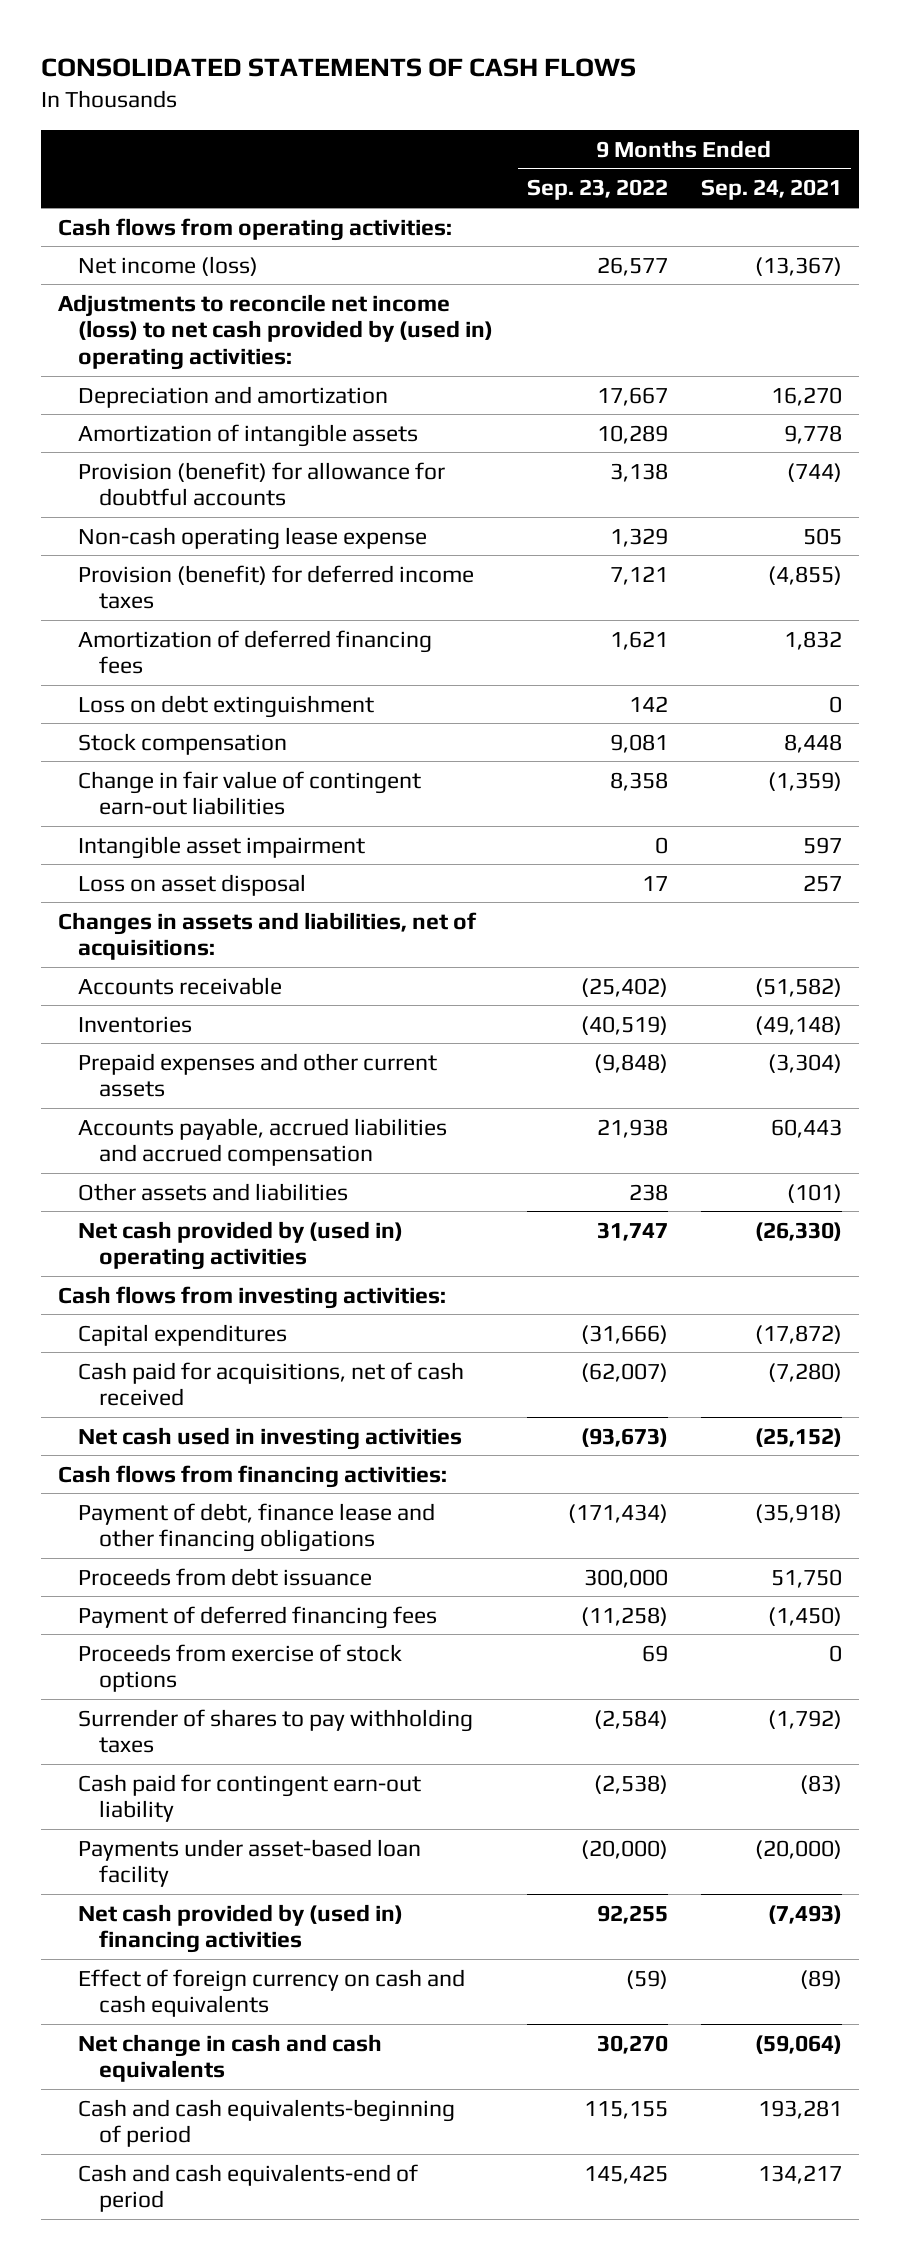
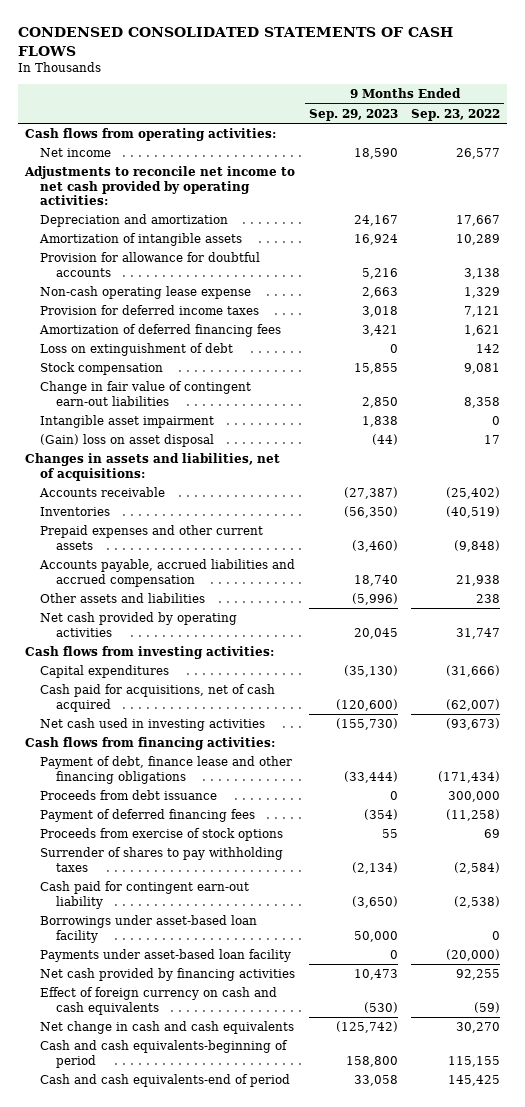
[40,58,636,78] CONSOLIDATED STATEMENTS OF CASH FLOWS -> [17,26,453,56] CONDENSED CONSOLIDATED STATEMENTS OF CASH FLOWS
[701,179,843,201] Sep. 24, 2021 -> none
none -> [308,108,398,121] Sep. 29, 2023
[78,255,259,276] Net income (loss) -> [40,148,112,158] Net income
[57,293,494,370] Adjustments to reconcile net income (loss) to net cash provided by (used in) operating activities: -> [23,166,295,205] Adjustments to reconcile net income to net cash provided by operating activities:
[78,461,446,507] Provision (benefit) for allowance for doubtful accounts -> [40,252,261,277] Provision for allowance for doubtful accounts
[78,564,475,610] Provision (benefit) for deferred income taxes -> [40,305,260,316] Provision for deferred income taxes
[78,694,375,718] Loss on debt extinguishment -> [40,343,234,357] Loss on extinguishment of debt
[78,873,307,896] Loss on asset disposal -> [40,434,215,448] (Gain) loss on asset disposal
[78,1220,404,1271] Net cash provided by (used in) operating activities -> [40,612,238,637] Net cash provided by operating activities
[78,1361,465,1407] Cash paid for acquisitions, net of cash received -> [40,684,276,712] Cash paid for acquisitions, net of cash acquired
none -> [40,915,258,943] Borrowings under asset-based loan facility
[78,1903,404,1954] Net cash provided by (used in) financing activities -> [40,968,296,982] Net cash provided by financing activities

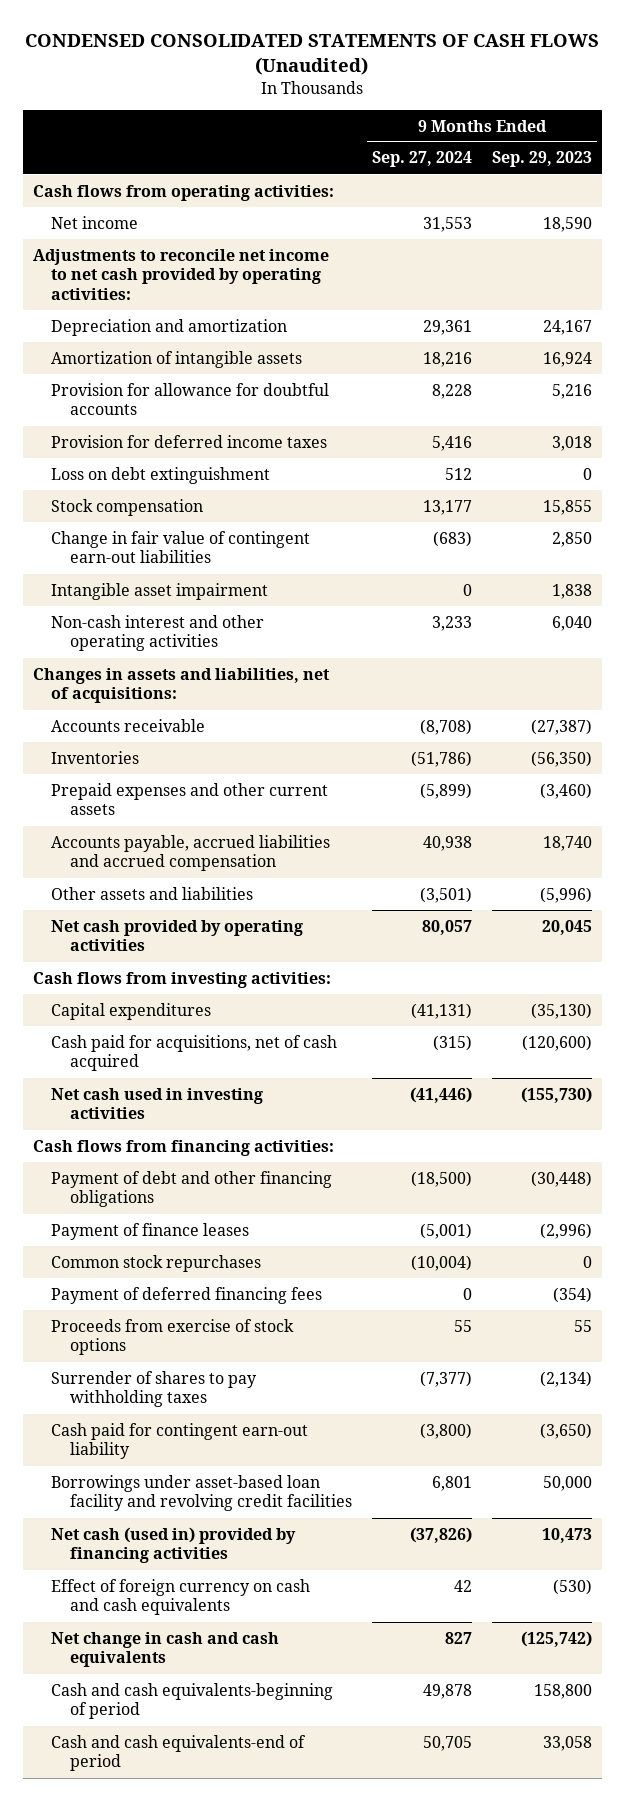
[17,26,453,56] CONDENSED CONSOLIDATED STATEMENTS OF CASH FLOWS -> [25,34,600,76] CONDENSED CONSOLIDATED STATEMENTS OF CASH FLOWS (Unaudited)
[411,108,501,121] Sep. 23, 2022 -> none
none -> [371,151,472,168] Sep. 27, 2024
[40,286,252,300] Non-cash operating lease expense -> none
[39,324,282,338] Amortization of deferred financing fees -> none
[40,343,234,357] Loss on extinguishment of debt -> [51,466,271,484] Loss on debt extinguishment
[40,434,215,448] (Gain) loss on asset disposal -> none
none -> [51,614,265,652] Non-cash interest and other operating activities
[40,790,218,801] Proceeds from debt issuance -> none
[40,756,293,784] Payment of debt, finance lease and other financing obligations -> [51,1170,333,1208] Payment of debt and other financing obligations
[343,770,398,783] (33,444) -> [530,1170,592,1187] (30,448)
none -> [51,1222,250,1240] Payment of finance leases
none -> [51,1254,262,1272] Common stock repurchases
[40,949,292,963] Payments under asset-based loan facility -> none
[40,915,258,943] Borrowings under asset-based loan facility -> [51,1474,352,1512] Borrowings under asset-based loan facility and revolving credit facilities
[40,968,296,982] Net cash provided by financing activities -> [51,1526,297,1564] Net cash (used in) provided by financing activities

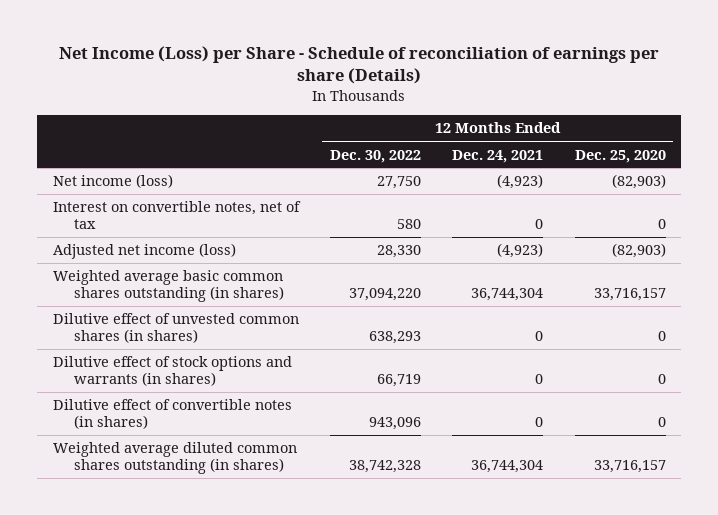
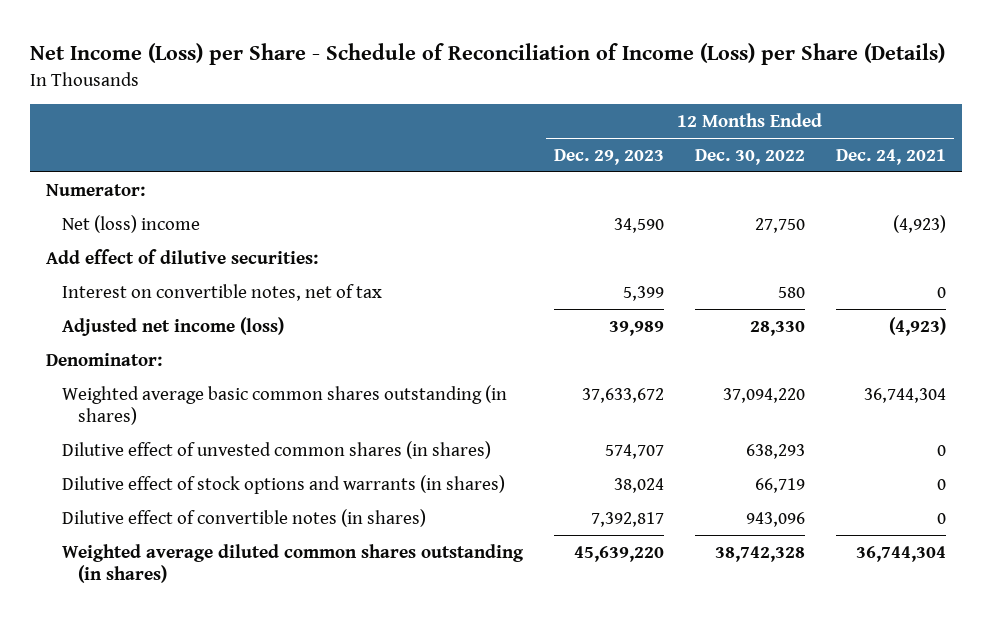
[59,46,660,85] Net Income (Loss) per Share - Schedule of reconciliation of earnings per share (Details) -> [30,42,946,65] Net Income (Loss) per Share - Schedule of Reconciliation of Income (Loss) per Share (Details)
[574,149,666,163] Dec. 25, 2020 -> none
none -> [553,148,664,165] Dec. 29, 2023
none -> [45,183,145,196] Numerator:
[52,174,173,189] Net income (loss) -> [61,214,200,233] Net (loss) income
none -> [45,248,318,264] Add effect of dilutive securities:
none -> [45,352,162,366] Denominator:

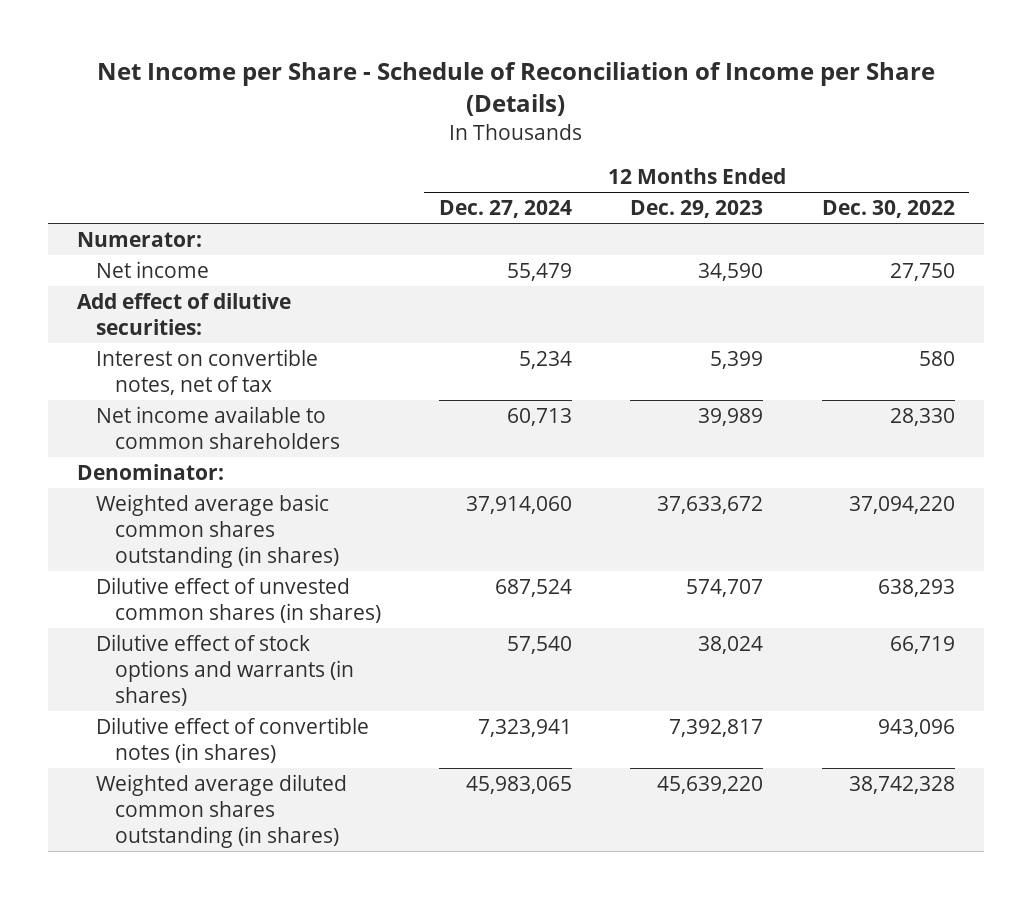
[30,42,946,65] Net Income (Loss) per Share - Schedule of Reconciliation of Income (Loss) per Share (Details) -> [97,62,936,117] Net Income per Share - Schedule of Reconciliation of Income per Share (Details)
[836,148,947,165] Dec. 24, 2021 -> none
none -> [439,199,573,218] Dec. 27, 2024
[61,214,200,233] Net (loss) income -> [95,260,209,278] Net income
[61,316,284,336] Adjusted net income (loss) -> [95,405,340,449] Net income available to common shareholders

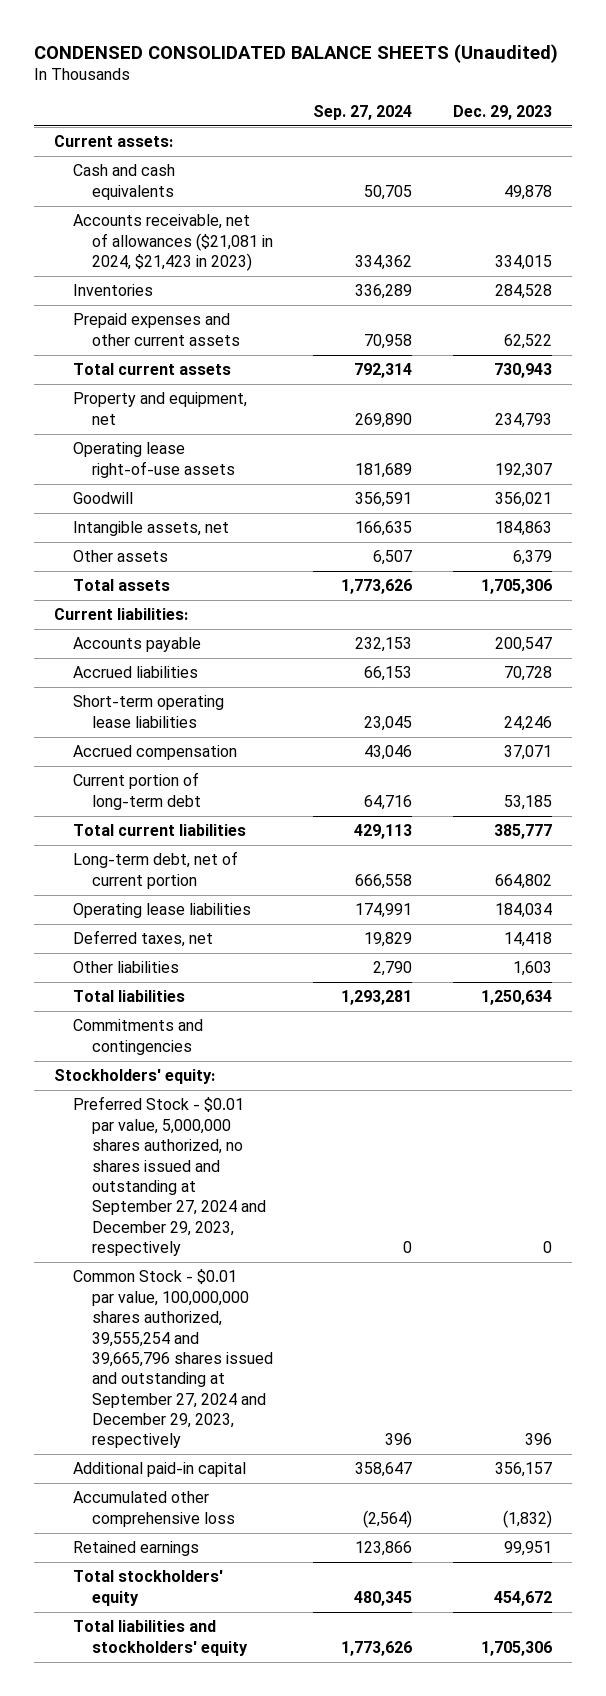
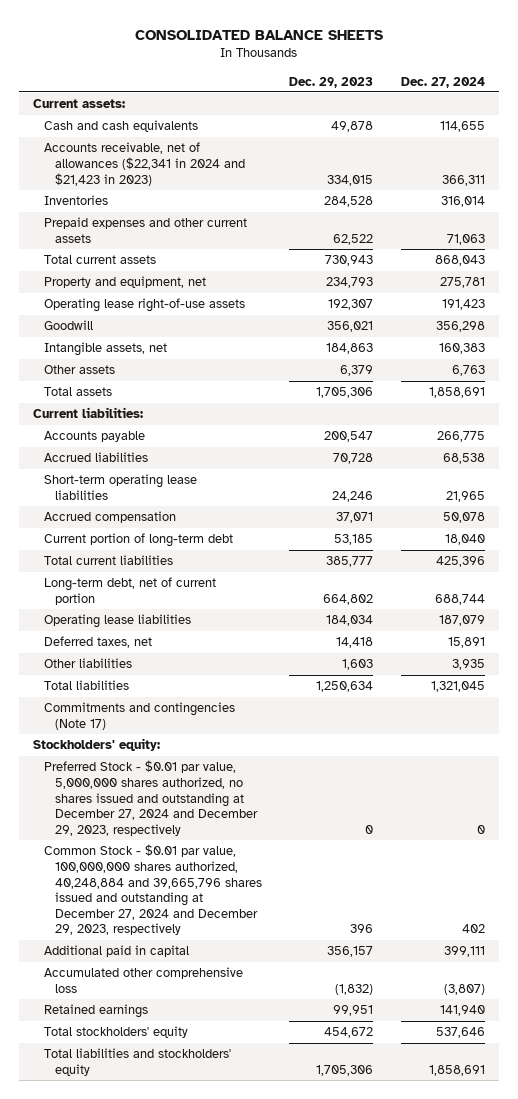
[33,43,558,63] CONDENSED CONSOLIDATED BALANCE SHEETS (Unaudited) -> [134,29,383,40] CONSOLIDATED BALANCE SHEETS
[313,104,413,120] Sep. 27, 2024 -> none
none -> [400,76,485,88] Dec. 27, 2024
[72,214,273,272] Accounts receivable, net of allowances ($21,081 in 2024, $21,423 in 2023) -> [43,142,245,186] Accounts receivable, net of allowances ($22,341 in 2024 and $21,423 in 2023)
[72,1019,203,1055] Commitments and contingencies -> [43,702,235,730] Commitments and contingencies (Note 17)
[72,1096,266,1256] Preferred Stock - $0.01 par value, 5,000,000 shares authorized, no shares issued and outstanding at September 27, 2024 and December 29, 2023, respectively -> [43,760,258,836] Preferred Stock - $0.01 par value, 5,000,000 shares authorized, no shares issued and outstanding at December 27, 2024 and December 29, 2023, respectively
[72,1269,273,1449] Common Stock - $0.01 par value, 100,000,000 shares authorized, 39,555,254 and 39,665,796 shares issued and outstanding at September 27, 2024 and December 29, 2023, respectively -> [43,844,262,936] Common Stock - $0.01 par value, 100,000,000 shares authorized, 40,248,884 and 39,665,796 shares issued and outstanding at December 27, 2024 and December 29, 2023, respectively
[72,1462,246,1478] Additional paid-in capital -> [43,945,189,958] Additional paid in capital

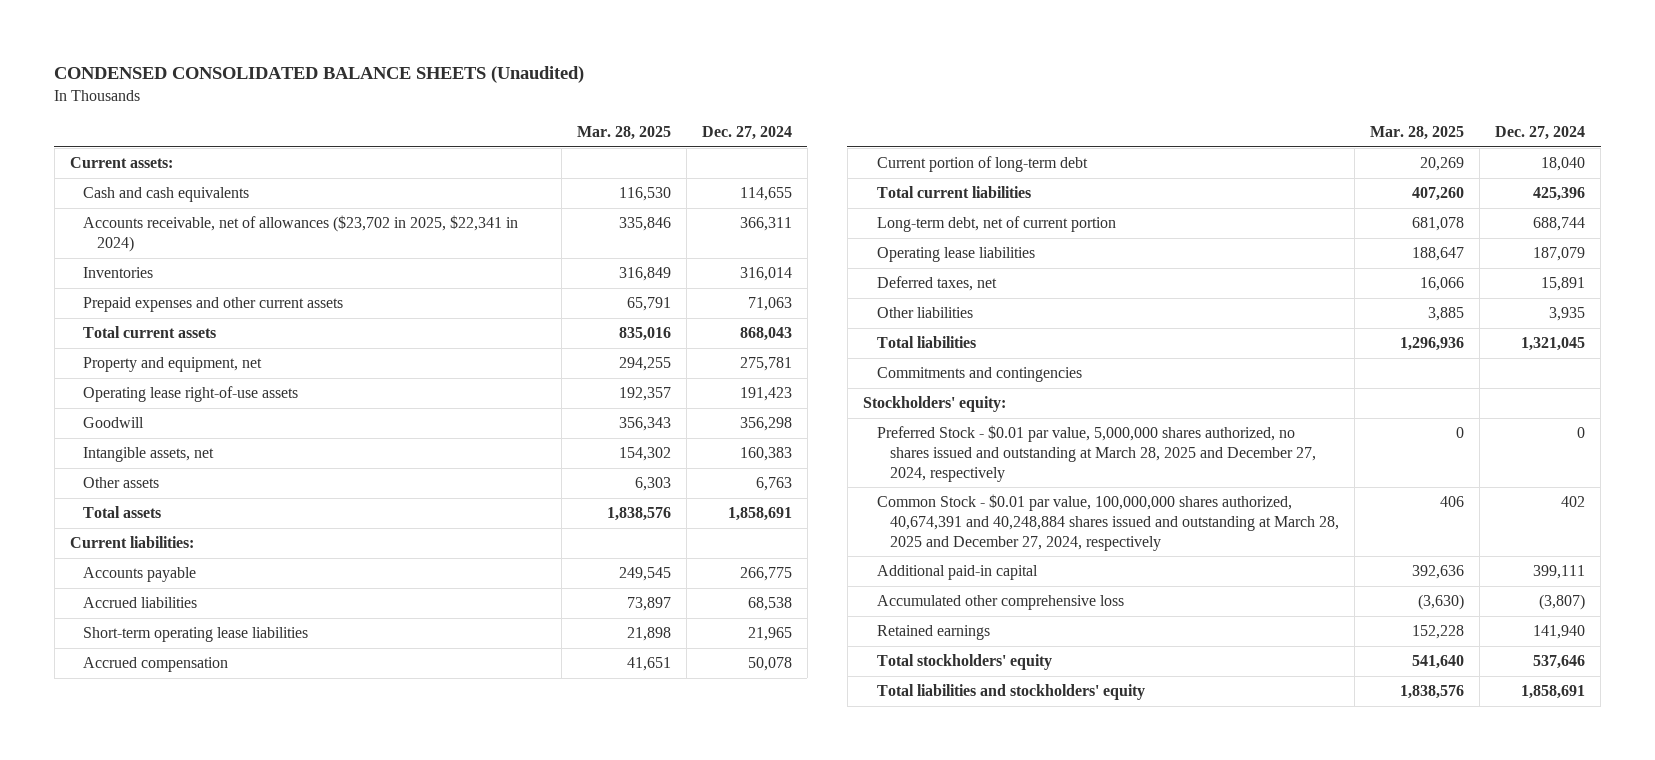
[134,29,383,40] CONSOLIDATED BALANCE SHEETS -> [54,65,585,83] CONDENSED CONSOLIDATED BALANCE SHEETS (Unaudited)
[289,76,374,88] Dec. 29, 2023 -> none
none -> [576,125,671,140] Mar. 28, 2025
[43,142,245,186] Accounts receivable, net of allowances ($22,341 in 2024 and $21,423 in 2023) -> [83,215,519,252] Accounts receivable, net of allowances ($23,702 in 2025, $22,341 in 2024)
[43,702,235,730] Commitments and contingencies (Note 17) -> [876,367,1082,383] Commitments and contingencies
[43,760,258,836] Preferred Stock - $0.01 par value, 5,000,000 shares authorized, no shares issued and outstanding at December 27, 2024 and December 29, 2023, respectively -> [876,425,1317,482] Preferred Stock - $0.01 par value, 5,000,000 shares authorized, no shares issued and outstanding at March 28, 2025 and December 27, 2024, respectively
[43,844,262,936] Common Stock - $0.01 par value, 100,000,000 shares authorized, 40,248,884 and 39,665,796 shares issued and outstanding at December 27, 2024 and December 29, 2023, respectively -> [876,494,1340,551] Common Stock - $0.01 par value, 100,000,000 shares authorized, 40,674,391 and 40,248,884 shares issued and outstanding at March 28, 2025 and December 27, 2024, respectively
[43,945,189,958] Additional paid in capital -> [876,565,1038,581] Additional paid-in capital

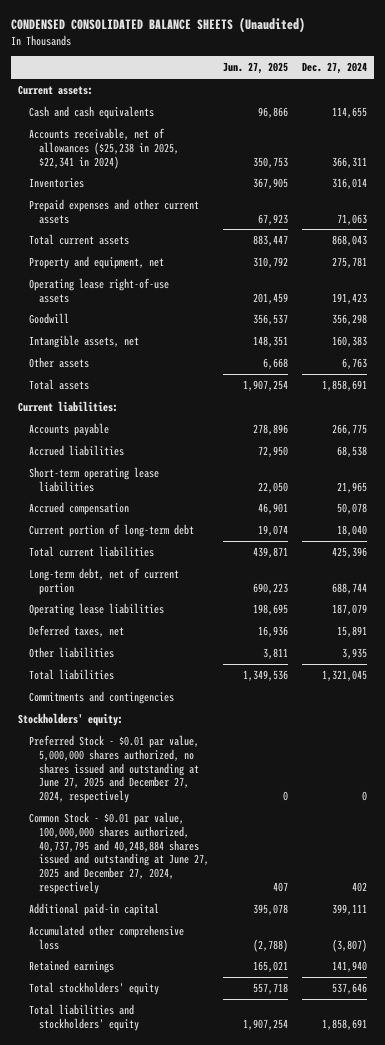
[576,125,671,140] Mar. 28, 2025 -> none
none -> [223,62,289,75] Jun. 27, 2025
[83,215,519,252] Accounts receivable, net of allowances ($23,702 in 2025, $22,341 in 2024) -> [28,127,180,169] Accounts receivable, net of allowances ($25,238 in 2025, $22,341 in 2024)
[876,425,1317,482] Preferred Stock - $0.01 par value, 5,000,000 shares authorized, no shares issued and outstanding at March 28, 2025 and December 27, 2024, respectively -> [28,734,200,804] Preferred Stock - $0.01 par value, 5,000,000 shares authorized, no shares issued and outstanding at June 27, 2025 and December 27, 2024, respectively
[876,494,1340,551] Common Stock - $0.01 par value, 100,000,000 shares authorized, 40,674,391 and 40,248,884 shares issued and outstanding at March 28, 2025 and December 27, 2024, respectively -> [28,811,210,894] Common Stock - $0.01 par value, 100,000,000 shares authorized, 40,737,795 and 40,248,884 shares issued and outstanding at June 27, 2025 and December 27, 2024, respectively

